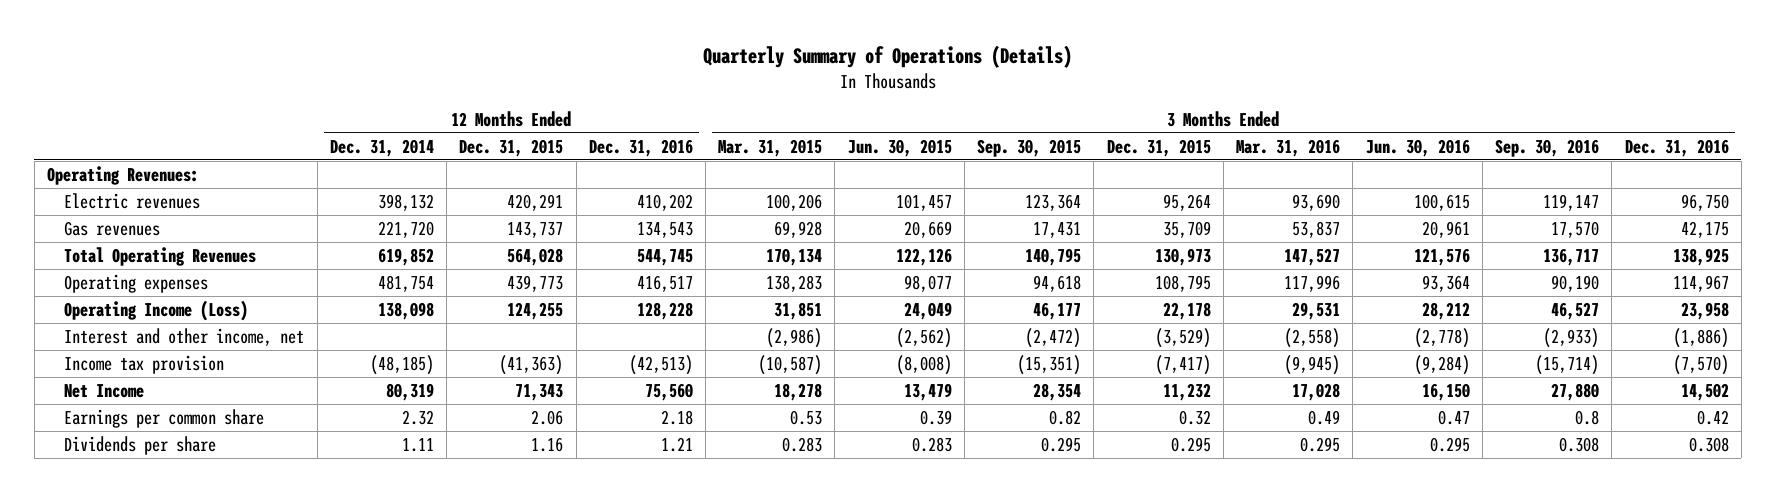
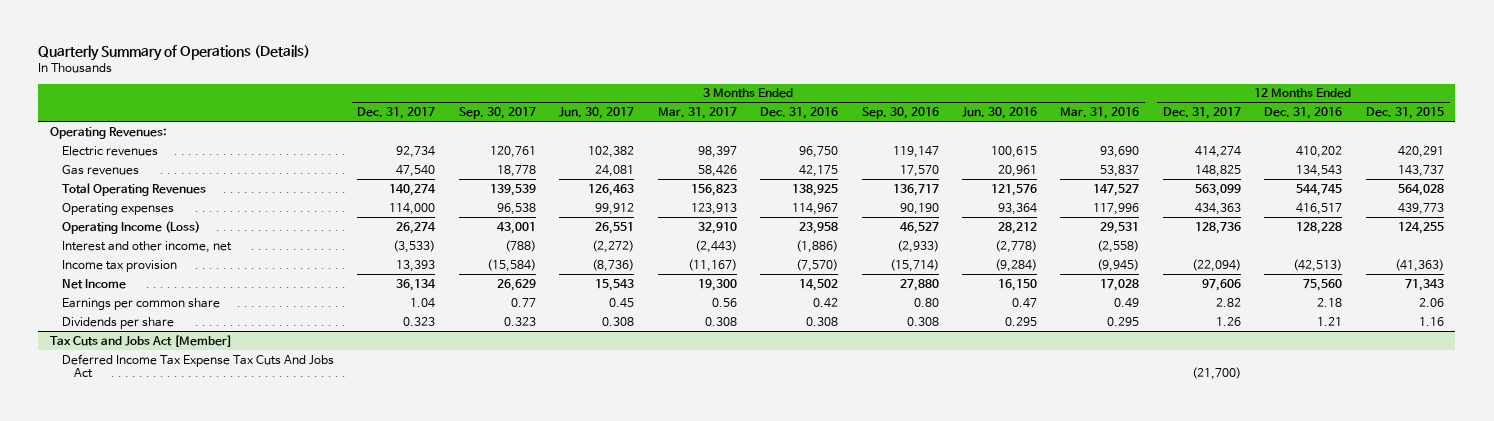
[329,138,434,157] Dec. 31, 2014 -> none
[718,138,823,157] Mar. 31, 2015 -> none
[847,138,952,157] Jun. 30, 2015 -> none
[977,138,1082,157] Sep. 30, 2015 -> none
[1106,138,1211,157] Dec. 31, 2015 -> none
none -> [357,107,436,120] Dec. 31, 2017
none -> [458,107,536,120] Sep. 30, 2017
none -> [559,107,635,120] Jun. 30, 2017
none -> [657,107,737,120] Mar. 31, 2017
none -> [1162,107,1241,120] Dec. 31, 2017
[1575,409,1600,425] 0.8 -> [913,297,939,307] 0.80
none -> [49,334,232,347] Tax Cuts and Jobs Act [Member]
none -> [61,353,334,379] Deferred Income Tax Expense Tax Cuts And Jobs Act

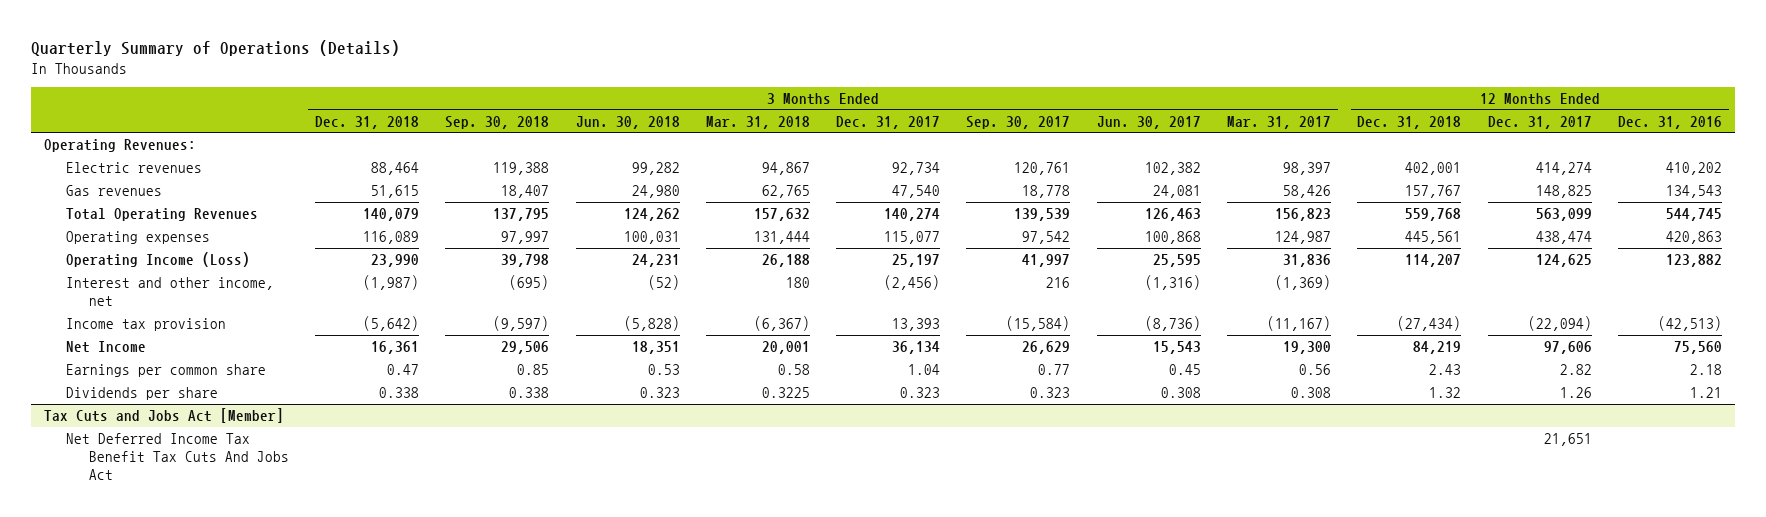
[760,107,839,120] Dec. 31, 2016 -> none
[861,107,939,120] Sep. 30, 2016 -> none
[961,107,1037,120] Jun. 30, 2016 -> none
[1060,107,1140,120] Mar. 31, 2016 -> none
[1365,107,1444,120] Dec. 31, 2015 -> none
none -> [314,115,419,129] Dec. 31, 2018
none -> [445,115,550,129] Sep. 30, 2018
none -> [575,115,680,129] Jun. 30, 2018
none -> [705,115,810,129] Mar. 31, 2018
none -> [1357,115,1462,129] Dec. 31, 2018
[389,202,436,215] 114,000 -> [884,230,941,244] 115,077
[496,202,536,215] 96,538 -> [1022,230,1071,244] 97,542
[595,202,635,215] 99,912 -> [1144,230,1201,244] 100,868
[690,202,737,215] 123,913 -> [1275,230,1332,244] 124,987
[1194,202,1241,215] 434,363 -> [1535,230,1592,244] 438,474
[1296,202,1343,215] 416,517 -> [1666,230,1723,244] 420,863
[396,221,437,234] 26,274 -> [892,253,941,267] 25,197
[496,221,536,234] 43,001 -> [1022,253,1071,267] 41,997
[595,221,635,234] 26,551 -> [1152,253,1201,267] 25,595
[697,221,737,234] 32,910 -> [1283,253,1332,267] 31,836
[1194,221,1241,234] 128,736 -> [1535,253,1592,267] 124,625
[1296,221,1343,234] 128,228 -> [1666,253,1723,267] 123,882
[393,239,436,253] (3,533) -> [884,274,941,290] (2,456)
[504,239,536,252] (788) -> [1046,276,1071,288] 216
[592,239,635,253] (2,272) -> [1144,274,1201,290] (1,316)
[694,239,737,253] (2,443) -> [1275,274,1332,290] (1,369)
[61,353,334,379] Deferred Income Tax Expense Tax Cuts And Jobs Act -> [66,432,289,481] Net Deferred Income Tax Benefit Tax Cuts And Jobs Act
[1191,367,1241,381] (21,700) -> [1543,432,1592,446] 21,651

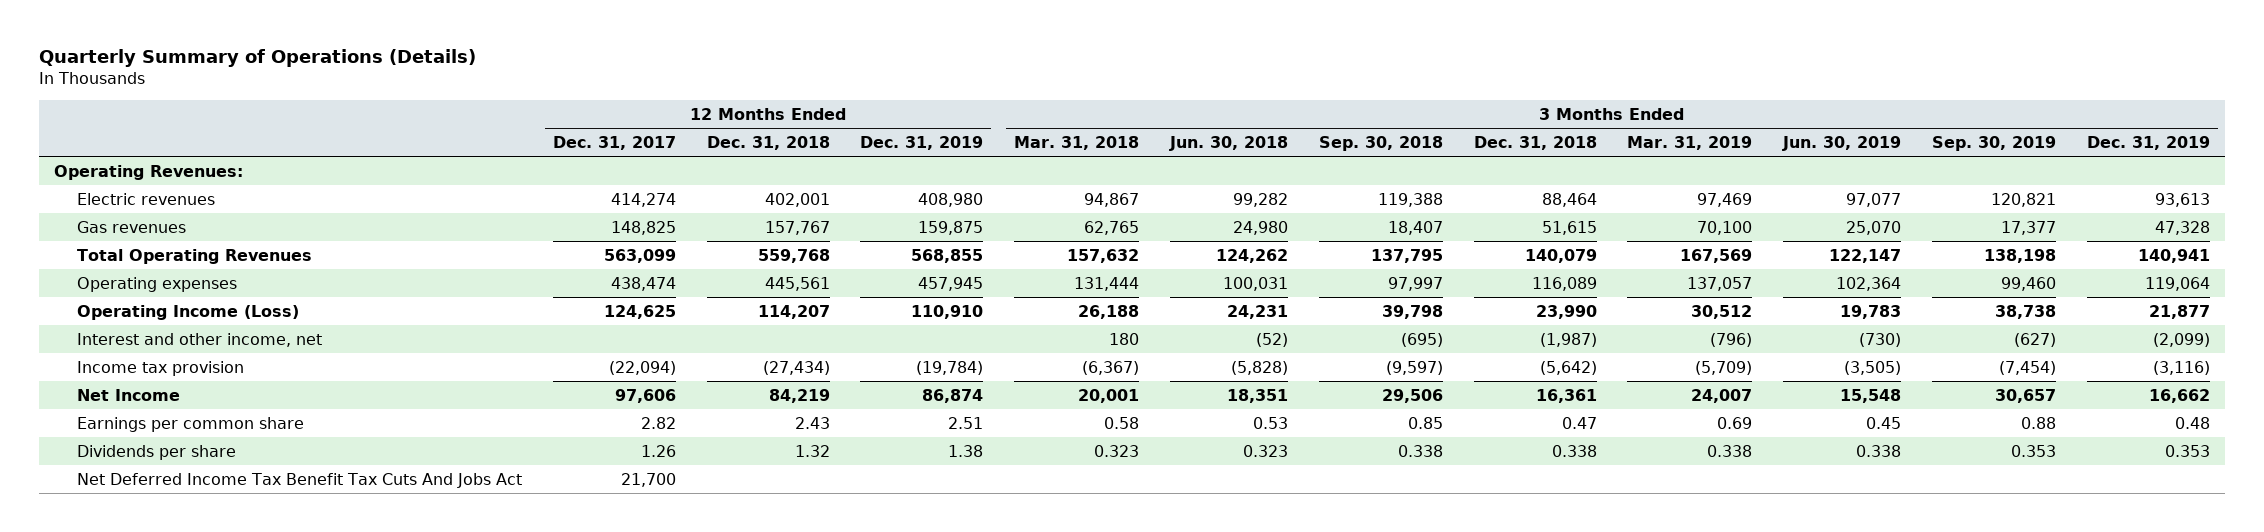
[836,115,941,129] Dec. 31, 2017 -> none
[966,115,1071,129] Sep. 30, 2017 -> none
[1096,115,1201,129] Jun. 30, 2017 -> none
[1227,115,1332,129] Mar. 31, 2017 -> none
[1618,115,1723,129] Dec. 31, 2016 -> none
none -> [860,136,984,151] Dec. 31, 2019
none -> [1627,136,1753,151] Mar. 31, 2019
none -> [1782,136,1902,152] Jun. 30, 2019
none -> [1932,136,2057,152] Sep. 30, 2019
none -> [2086,136,2210,151] Dec. 31, 2019
[44,407,285,423] Tax Cuts and Jobs Act [Member] -> none
[761,386,810,398] 0.3225 -> [1094,444,1140,457] 0.323
[1543,432,1592,446] 21,651 -> [620,472,676,487] 21,700

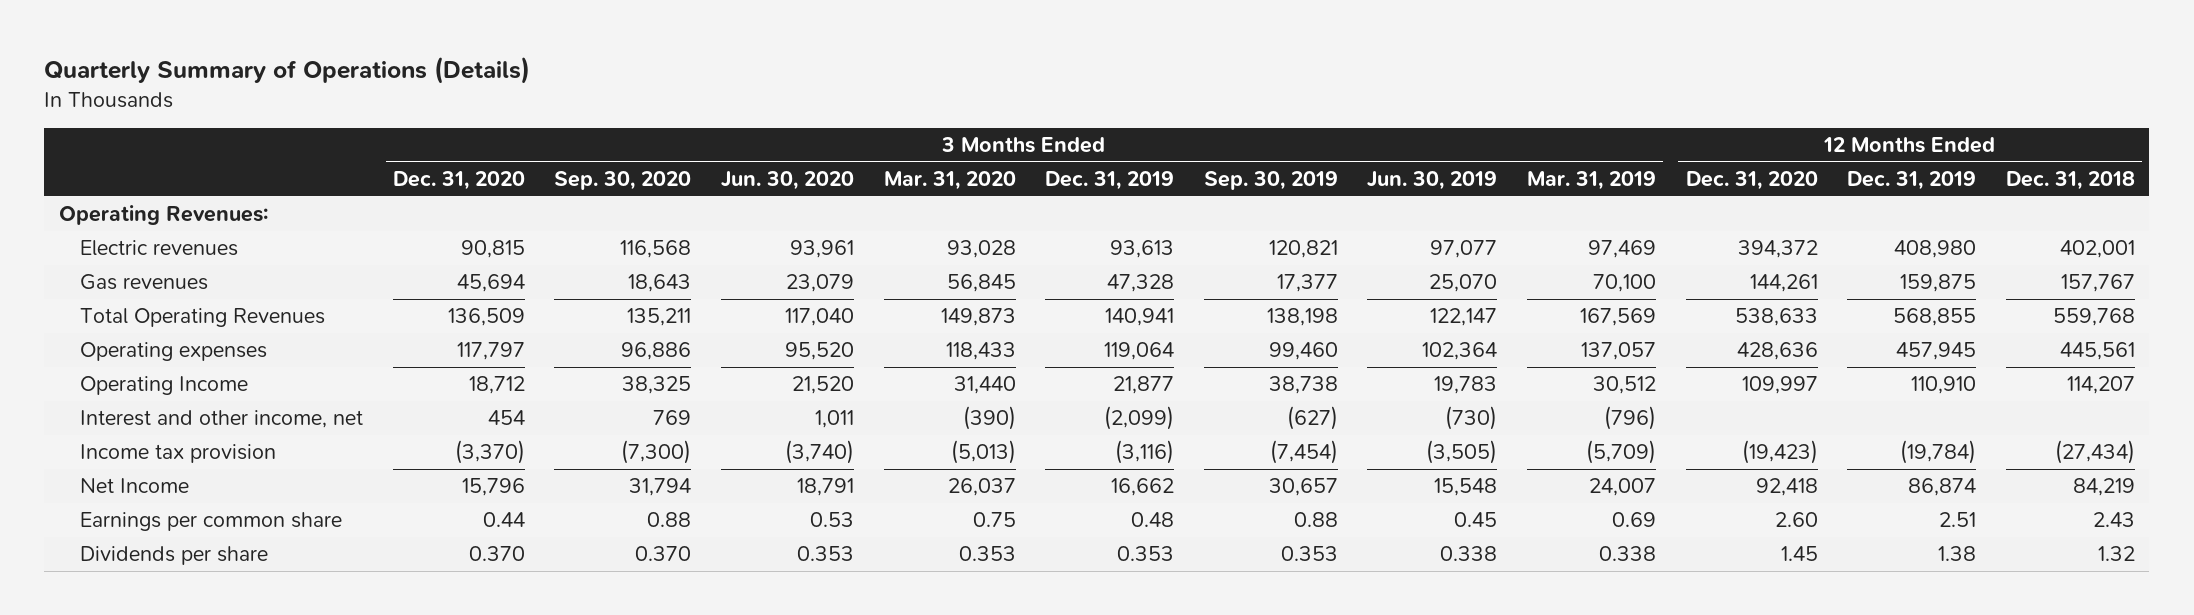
[552,136,676,151] Dec. 31, 2017 -> none
[1014,136,1140,151] Mar. 31, 2018 -> none
[1168,136,1288,152] Jun. 30, 2018 -> none
[1318,136,1443,152] Sep. 30, 2018 -> none
[1473,136,1597,151] Dec. 31, 2018 -> none
none -> [392,171,525,191] Dec. 31, 2020
none -> [554,171,692,191] Sep. 30, 2020
none -> [721,171,855,191] Jun. 30, 2020
none -> [883,171,1016,191] Mar. 31, 2020
none -> [1685,171,1818,191] Dec. 31, 2020
[77,304,300,320] Operating Income (Loss) -> [80,376,249,396] Operating Income
[77,472,523,488] Net Deferred Income Tax Benefit Tax Cuts And Jobs Act -> none

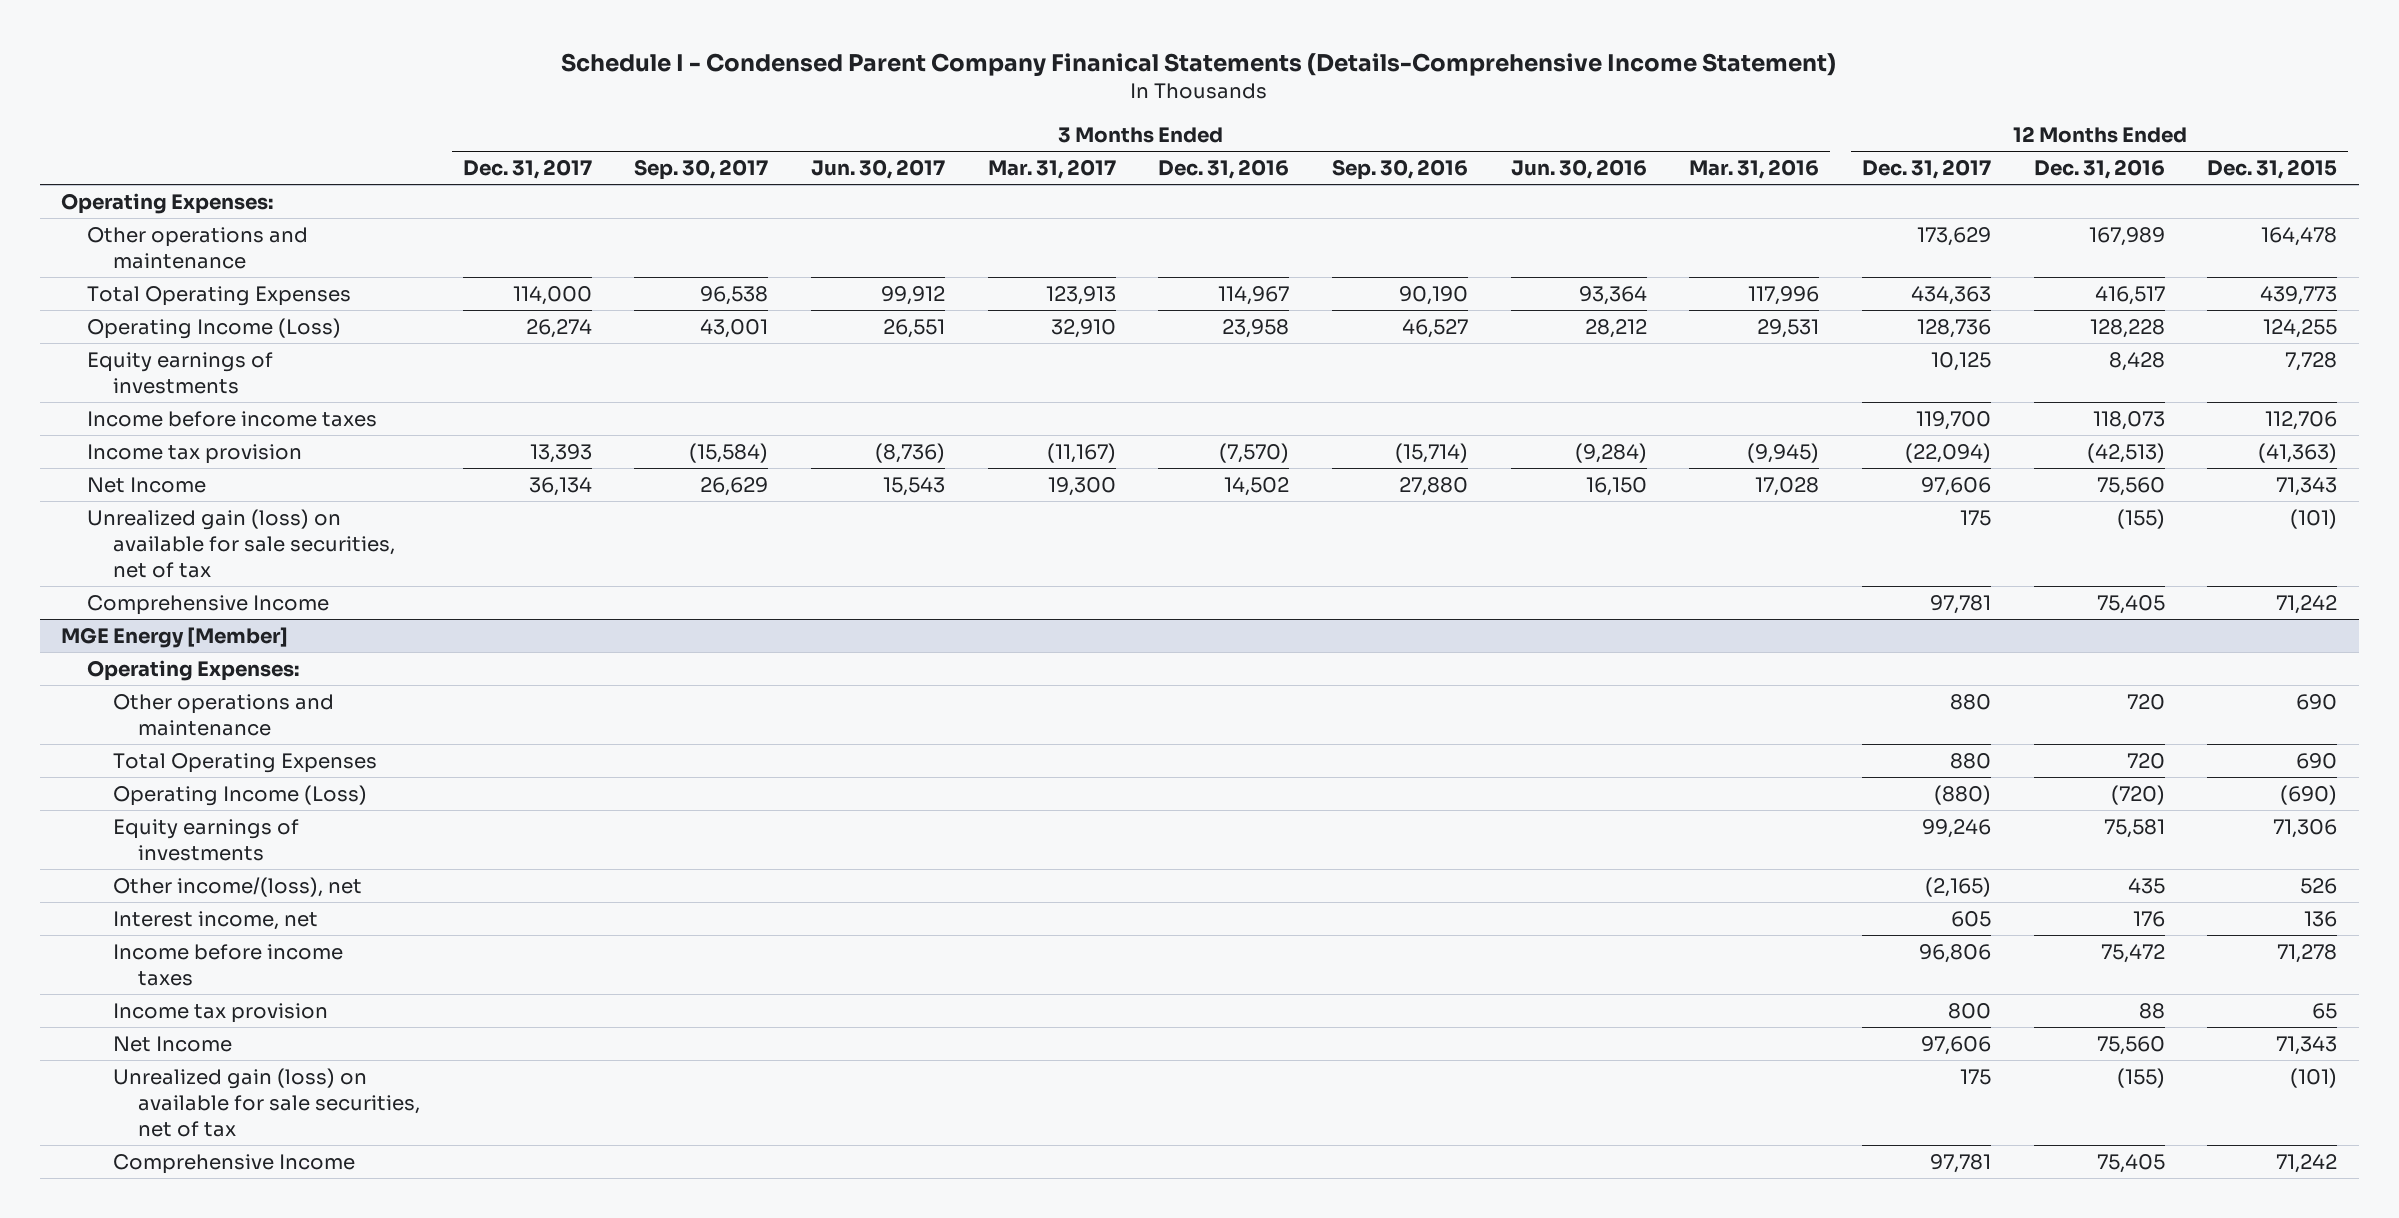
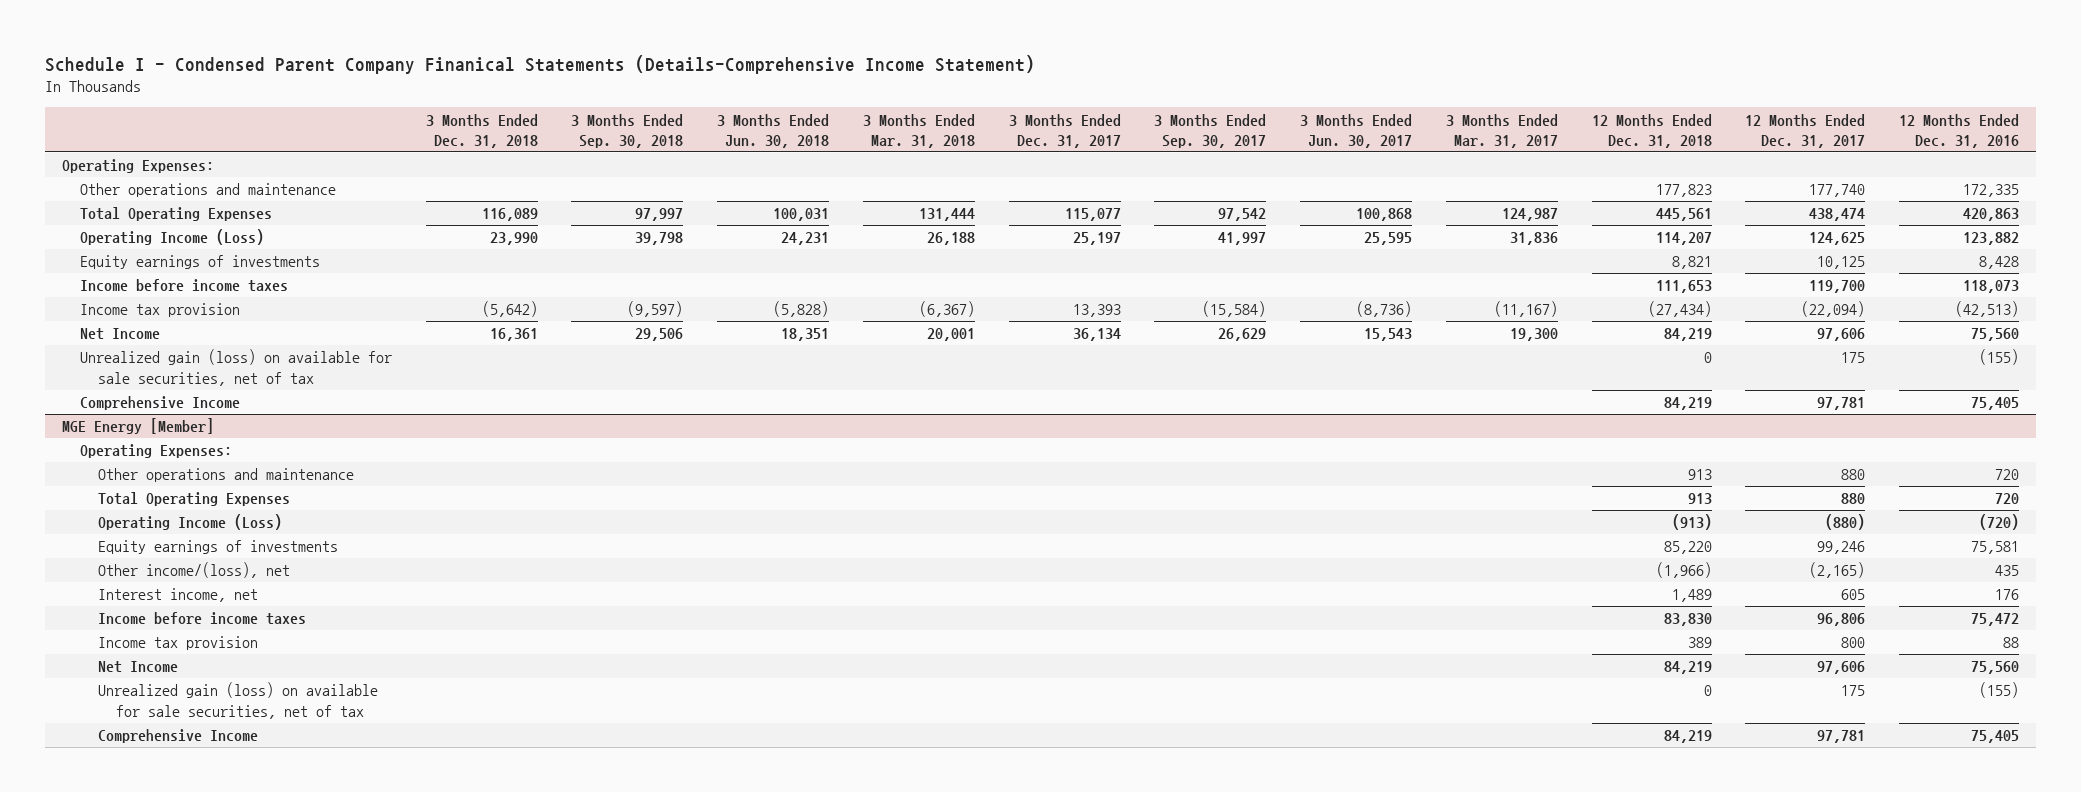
[1158,159,1290,180] Dec. 31, 2016 -> none
[1332,159,1469,181] Sep. 30, 2016 -> none
[1510,159,1647,180] Jun. 30, 2016 -> none
[1689,159,1820,180] Mar. 31, 2016 -> none
[2207,159,2338,180] Dec. 31, 2015 -> none
none -> [425,113,538,148] 3 Months Ended Dec. 31, 2018
none -> [571,113,684,148] 3 Months Ended Sep. 30, 2018
none -> [717,113,830,148] 3 Months Ended Jun. 30, 2018
none -> [862,113,975,148] 3 Months Ended Mar. 31, 2018
none -> [1591,113,1712,148] 12 Months Ended Dec. 31, 2018
[1917,226,1992,246] 173,629 -> [1809,184,1866,198] 177,740
[2088,226,2165,246] 167,989 -> [1963,184,2020,198] 172,335
[512,285,592,305] 114,000 -> [1064,208,1121,222] 115,077
[700,285,769,305] 96,538 -> [1218,208,1267,222] 97,542
[881,285,946,305] 99,912 -> [1356,208,1413,222] 100,868
[1045,285,1116,305] 123,913 -> [1501,208,1558,222] 124,987
[1911,285,1992,305] 434,363 -> [1809,208,1866,222] 438,474
[2094,285,2165,305] 416,517 -> [1963,208,2020,222] 420,863
[525,318,592,338] 26,274 -> [1072,232,1121,246] 25,197
[700,318,769,338] 43,001 -> [1218,232,1267,246] 41,997
[883,318,946,338] 26,551 -> [1364,232,1413,246] 25,595
[1050,318,1116,338] 32,910 -> [1509,232,1558,246] 31,836
[1917,318,1992,338] 128,736 -> [1809,232,1866,246] 124,625
[2089,318,2165,338] 128,228 -> [1963,232,2020,246] 123,882

